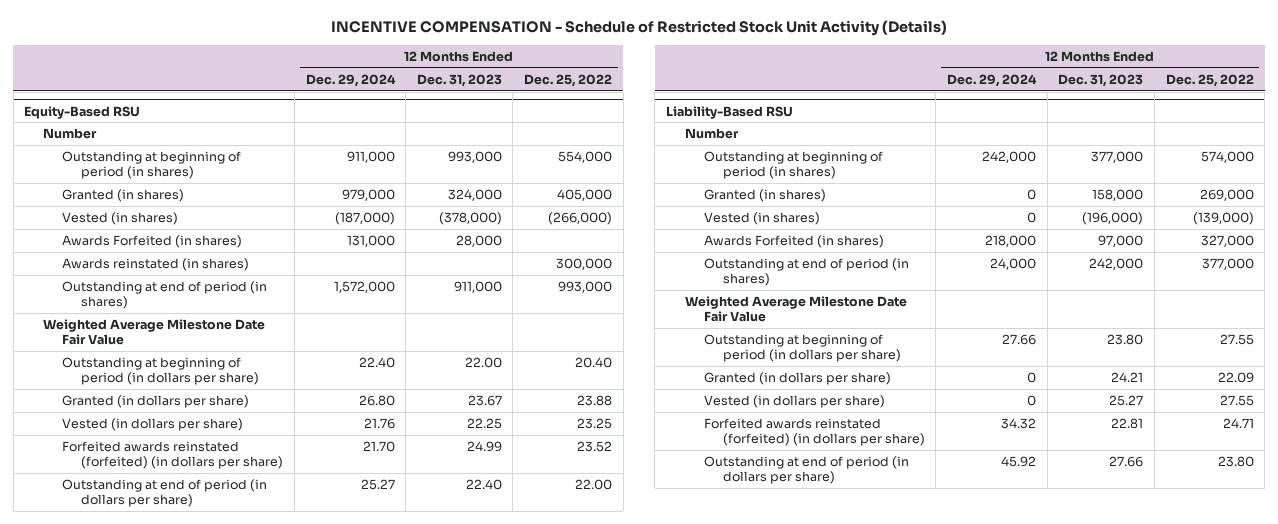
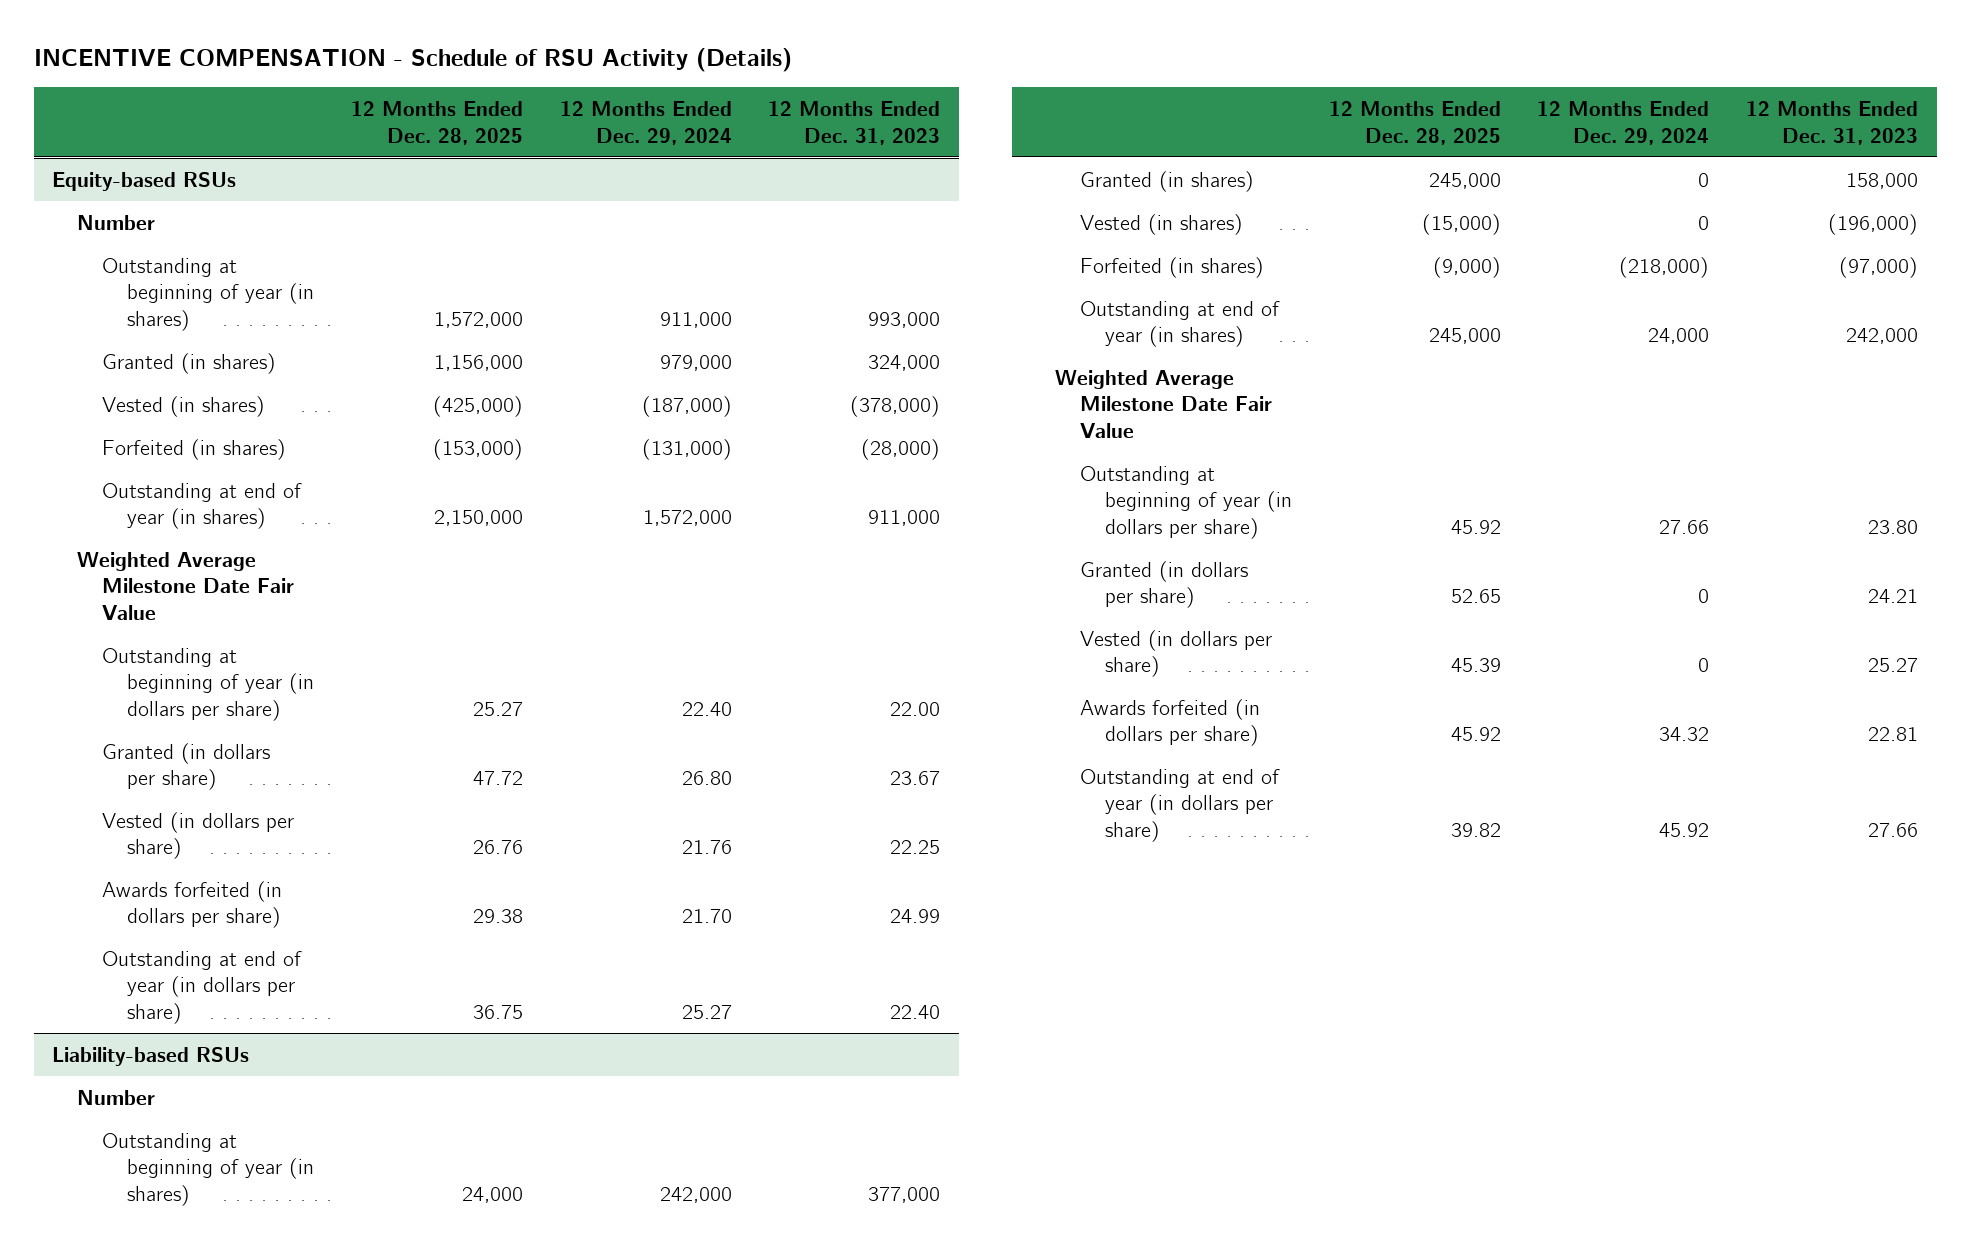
[330,20,947,37] INCENTIVE COMPENSATION - Schedule of Restricted Stock Unit Activity (Details) -> [33,48,792,73] INCENTIVE COMPENSATION - Schedule of RSU Activity (Details)
[524,73,613,87] Dec. 25, 2022 -> none
none -> [350,101,523,145] 12 Months Ended Dec. 28, 2025
[24,105,141,119] Equity-Based RSU -> [52,171,237,191] Equity-based RSUs
[62,151,242,179] Outstanding at beginning of period (in shares) -> [101,257,314,331] Outstanding at beginning of year (in shares)
[62,258,250,272] Awards reinstated (in shares) -> none
[62,235,243,249] Awards Forfeited (in shares) -> [101,438,286,460] Forfeited (in shares)
[346,235,395,248] 131,000 -> [641,438,732,460] (131,000)
[455,235,502,248] 28,000 -> [861,438,941,460] (28,000)
[62,281,268,309] Outstanding at end of period (in shares) -> [101,482,302,530] Outstanding at end of year (in shares)
[62,357,260,385] Outstanding at beginning of period (in dollars per share) -> [101,647,314,721] Outstanding at beginning of year (in dollars per share)
[62,441,284,469] Forfeited awards reinstated (forfeited) (in dollars per share) -> [101,880,282,929] Awards forfeited (in dollars per share)
[62,479,268,507] Outstanding at end of period (in dollars per share) -> [101,950,302,1024] Outstanding at end of year (in dollars per share)
[665,105,793,119] Liability-Based RSU -> [52,1046,250,1066] Liability-based RSUs
[703,151,883,179] Outstanding at beginning of period (in shares) -> [101,1132,314,1206] Outstanding at beginning of year (in shares)
[703,235,884,249] Awards Forfeited (in shares) -> [1079,256,1264,278] Forfeited (in shares)
[985,235,1037,248] 218,000 -> [1619,256,1710,278] (218,000)
[1098,235,1144,248] 97,000 -> [1839,256,1919,278] (97,000)
[703,258,909,286] Outstanding at end of period (in shares) -> [1079,300,1280,348] Outstanding at end of year (in shares)
[703,334,901,362] Outstanding at beginning of period (in dollars per share) -> [1079,465,1292,539] Outstanding at beginning of year (in dollars per share)
[703,418,925,446] Forfeited awards reinstated (forfeited) (in dollars per share) -> [1079,698,1260,747] Awards forfeited (in dollars per share)
[703,456,909,484] Outstanding at end of period (in dollars per share) -> [1079,768,1280,842] Outstanding at end of year (in dollars per share)

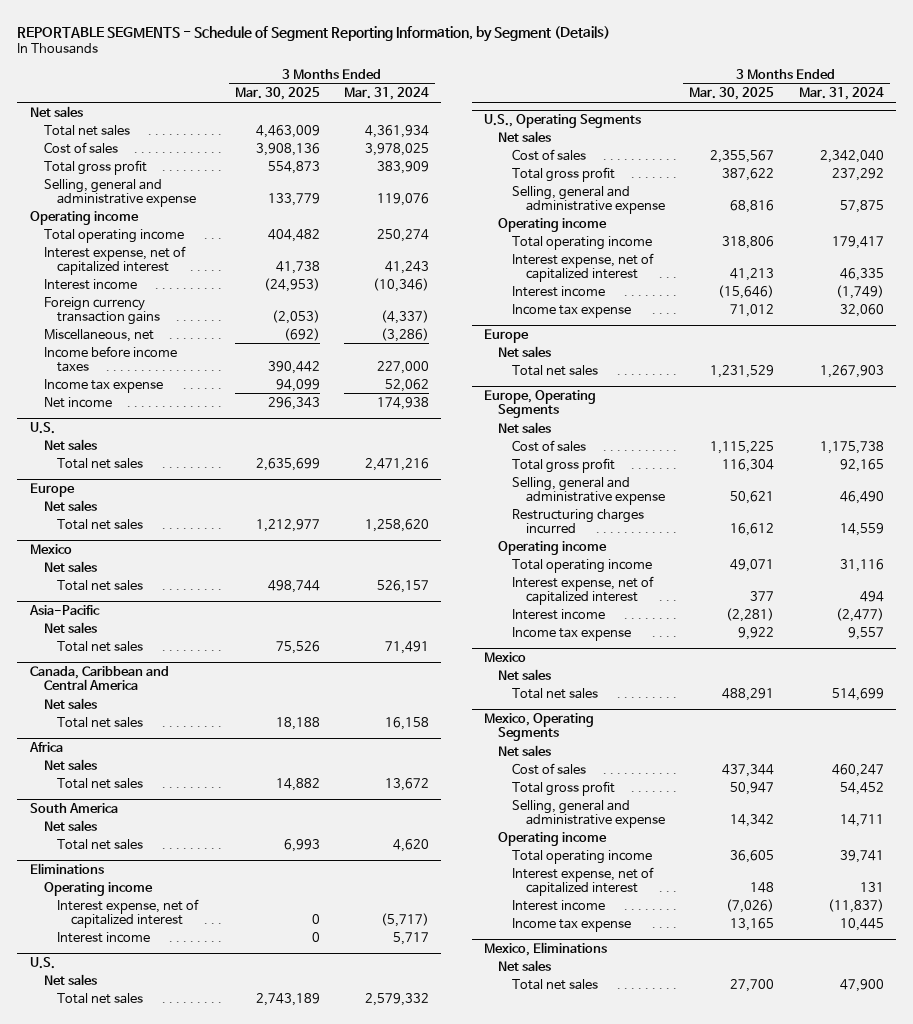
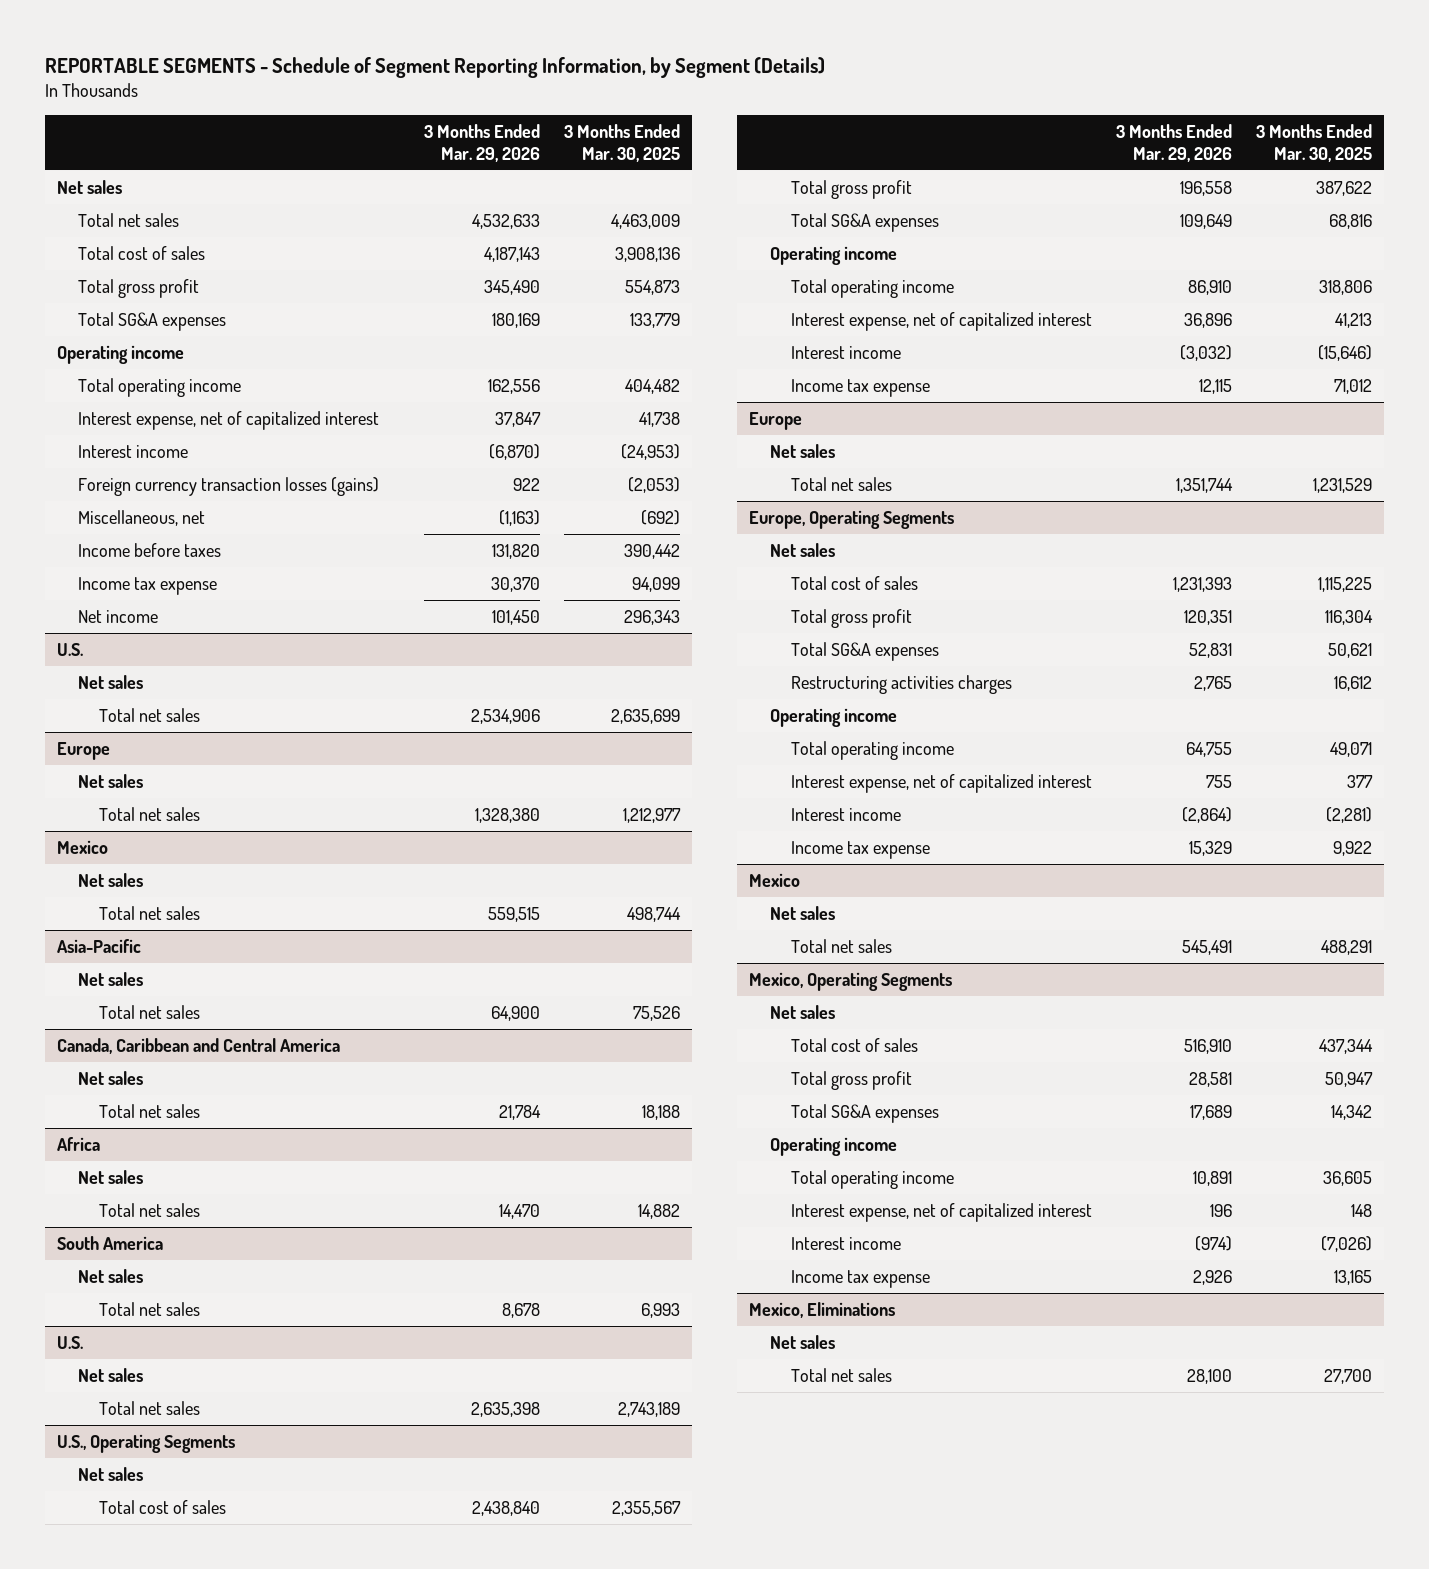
[344,87,430,101] Mar. 31, 2024 -> none
none -> [424,124,541,162] 3 Months Ended Mar. 29, 2026
[43,141,118,154] Cost of sales -> [78,245,206,260] Total cost of sales
[43,178,197,207] Selling, general and administrative expense -> [78,311,227,331] Total SG&A expenses
[43,296,161,325] Foreign currency transaction gains -> [78,476,380,496] Foreign currency transaction losses (gains)
[43,345,177,372] Income before income taxes -> [78,542,222,557] Income before taxes
[29,862,104,874] Eliminations -> none
[43,881,153,896] Operating income -> none
[57,898,200,928] Interest expense, net of capitalized interest -> none
[57,931,151,943] Interest income -> none
[511,148,586,161] Cost of sales -> [99,1499,227,1514] Total cost of sales
[511,185,665,214] Selling, general and administrative expense -> [791,212,940,232] Total SG&A expenses
[511,439,586,452] Cost of sales -> [791,575,919,590] Total cost of sales
[511,476,665,505] Selling, general and administrative expense -> [791,641,940,661] Total SG&A expenses
[511,508,644,534] Restructuring charges incurred -> [791,674,1013,694] Restructuring activities charges
[511,762,586,775] Cost of sales -> [791,1037,919,1052] Total cost of sales
[511,799,665,828] Selling, general and administrative expense -> [791,1103,940,1123] Total SG&A expenses

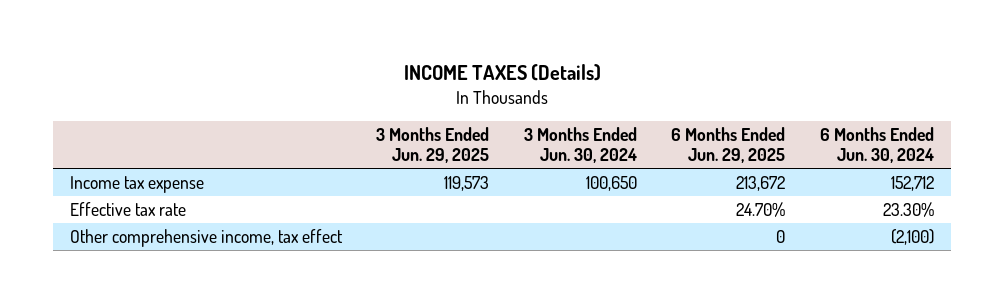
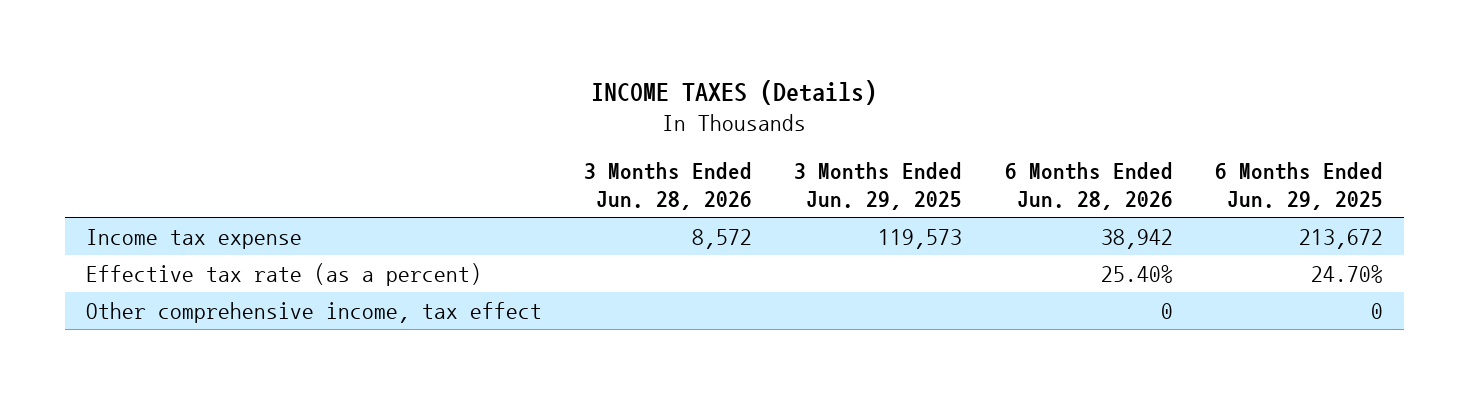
[523,126,637,164] 3 Months Ended Jun. 30, 2024 -> none
[819,126,934,164] 6 Months Ended Jun. 30, 2024 -> none
none -> [584,162,753,210] 3 Months Ended Jun. 28, 2026
none -> [1004,162,1173,210] 6 Months Ended Jun. 28, 2026
[69,201,186,216] Effective tax rate -> [85,262,482,286] Effective tax rate (as a percent)

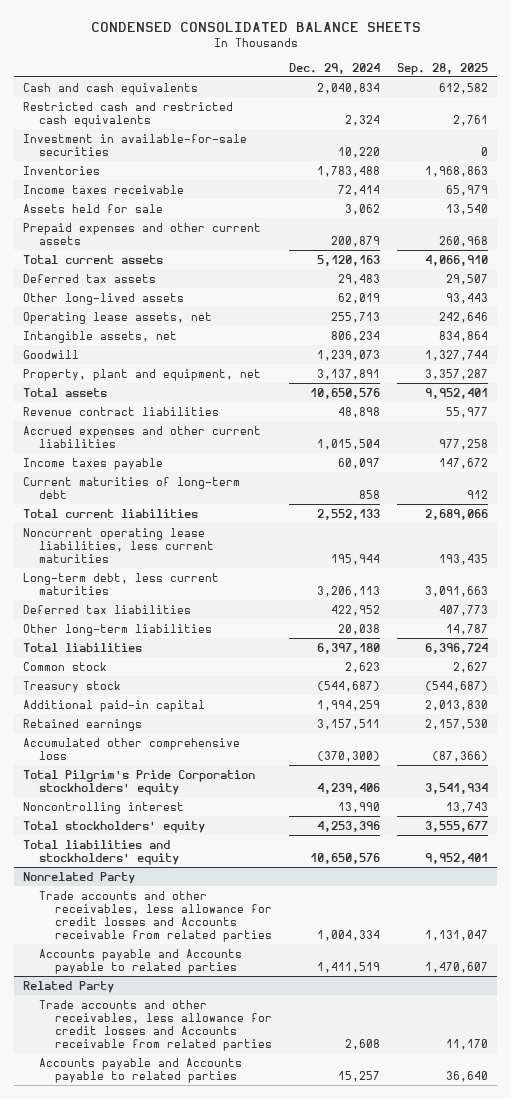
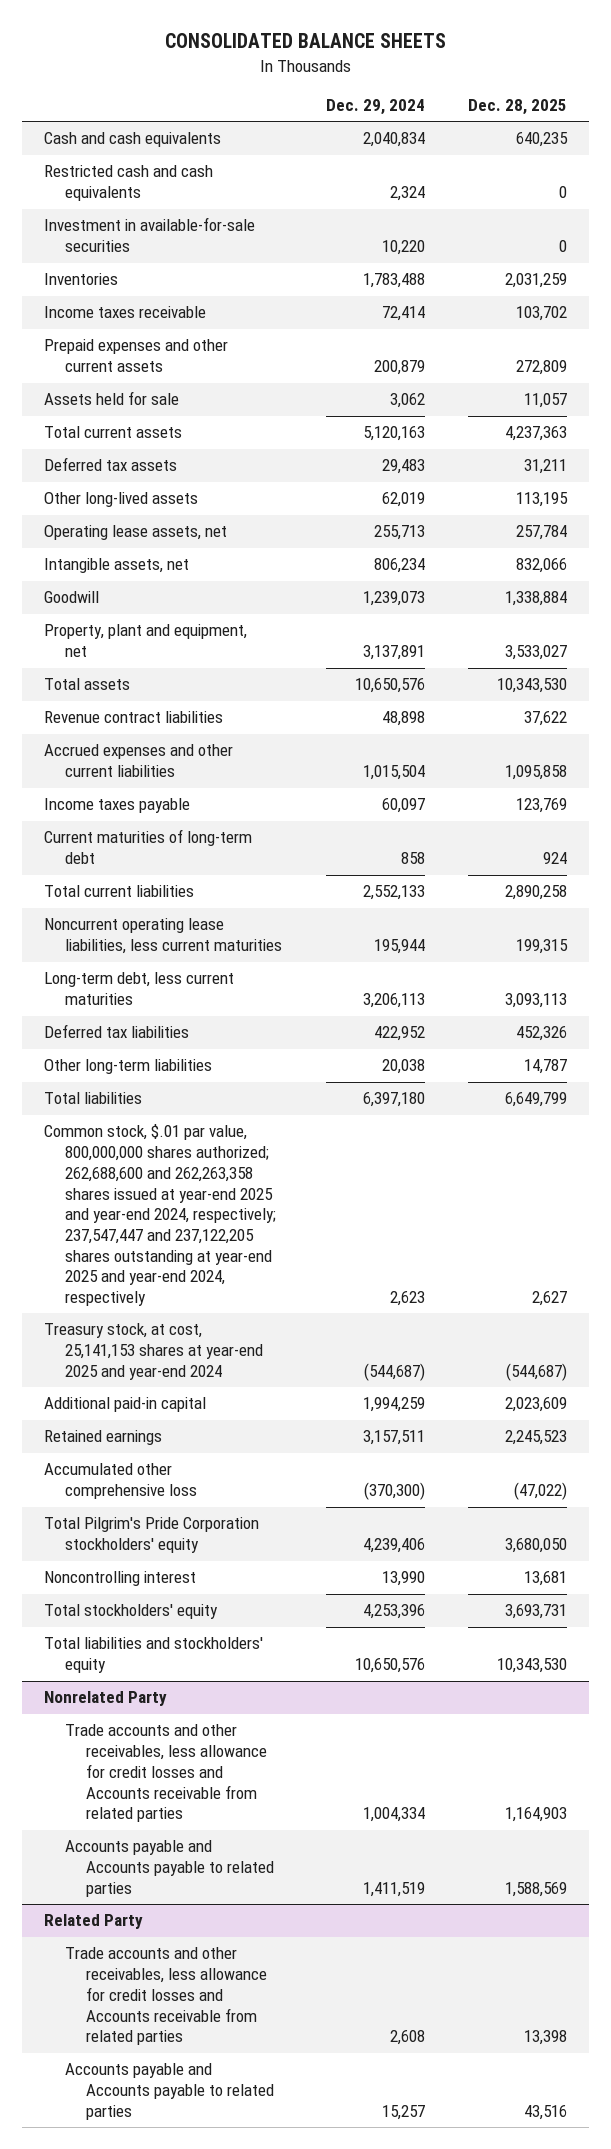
[90,21,421,32] CONDENSED CONSOLIDATED BALANCE SHEETS -> [164,33,446,49] CONSOLIDATED BALANCE SHEETS
[397,62,489,75] Sep. 28, 2025 -> none
none -> [468,99,568,116] Dec. 28, 2025
[22,101,233,127] Restricted cash and restricted cash equivalents -> [43,165,213,202] Restricted cash and cash equivalents
[22,203,163,213] Assets held for sale -> [43,391,179,406] Assets held for sale
[22,661,107,671] Common stock -> [43,1124,276,1307] Common stock, $.01 par value, 800,000,000 shares authorized; 262,688,600 and 262,263,358 shares issued at year-end 2025 and year-end 2024, respectively; 237,547,447 and 237,122,205 shares outstanding at year-end 2025 and year-end 2024, respectively
[22,680,121,693] Treasury stock -> [43,1323,263,1380] Treasury stock, at cost, 25,141,153 shares at year-end 2025 and year-end 2024

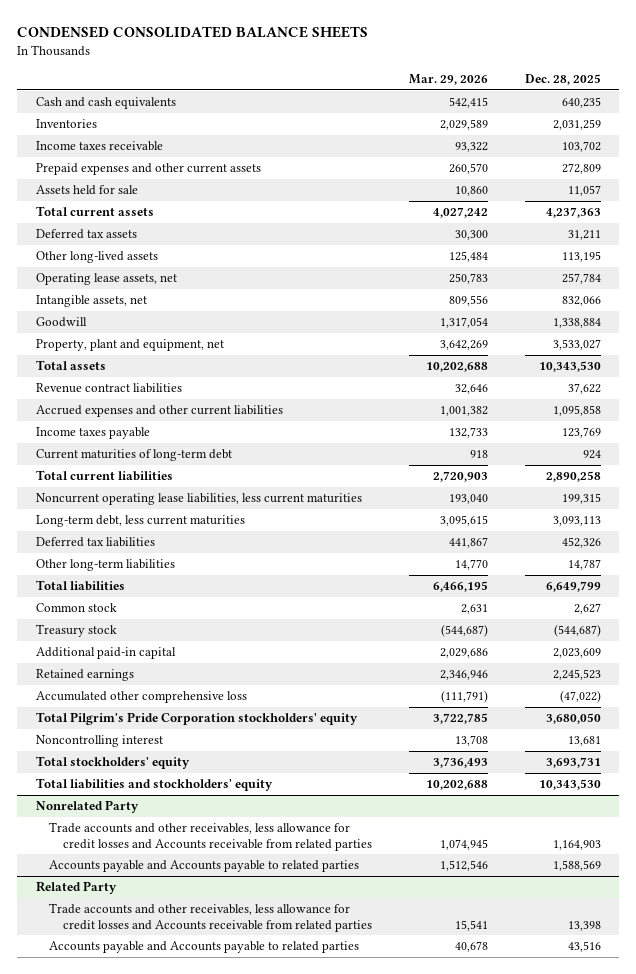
[164,33,446,49] CONSOLIDATED BALANCE SHEETS -> [17,26,369,39] CONDENSED CONSOLIDATED BALANCE SHEETS
[325,99,425,116] Dec. 29, 2024 -> none
none -> [408,74,488,86] Mar. 29, 2026
[43,165,213,202] Restricted cash and cash equivalents -> none
[43,217,255,253] Investment in available-for-sale securities -> none
[43,1124,276,1307] Common stock, $.01 par value, 800,000,000 shares authorized; 262,688,600 and 262,263,358 shares issued at year-end 2025 and year-end 2024, respectively; 237,547,447 and 237,122,205 shares outstanding at year-end 2025 and year-end 2024, respectively -> [35,603,117,613] Common stock
[43,1323,263,1380] Treasury stock, at cost, 25,141,153 shares at year-end 2025 and year-end 2024 -> [35,624,117,638] Treasury stock

